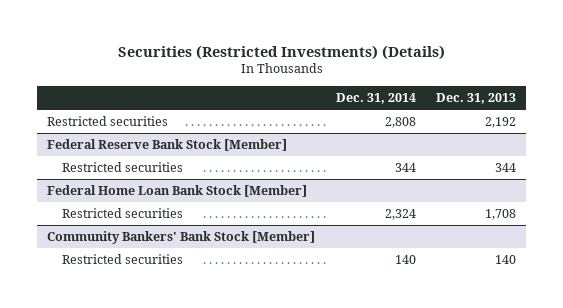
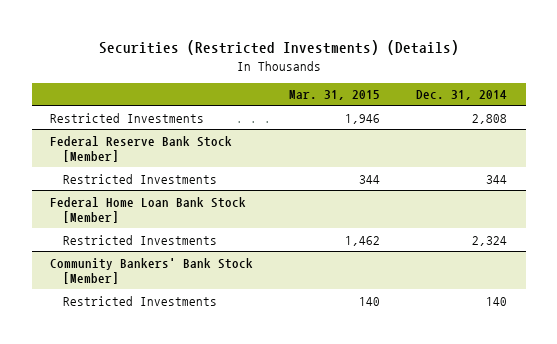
[435,93,516,105] Dec. 31, 2013 -> none
none -> [289,90,381,101] Mar. 31, 2015
[47,116,169,127] Restricted securities -> [49,112,204,123] Restricted Investments
[62,162,184,173] Restricted securities -> [63,173,218,184] Restricted Investments
[62,208,184,219] Restricted securities -> [63,234,218,245] Restricted Investments
[62,254,184,265] Restricted securities -> [63,295,218,306] Restricted Investments

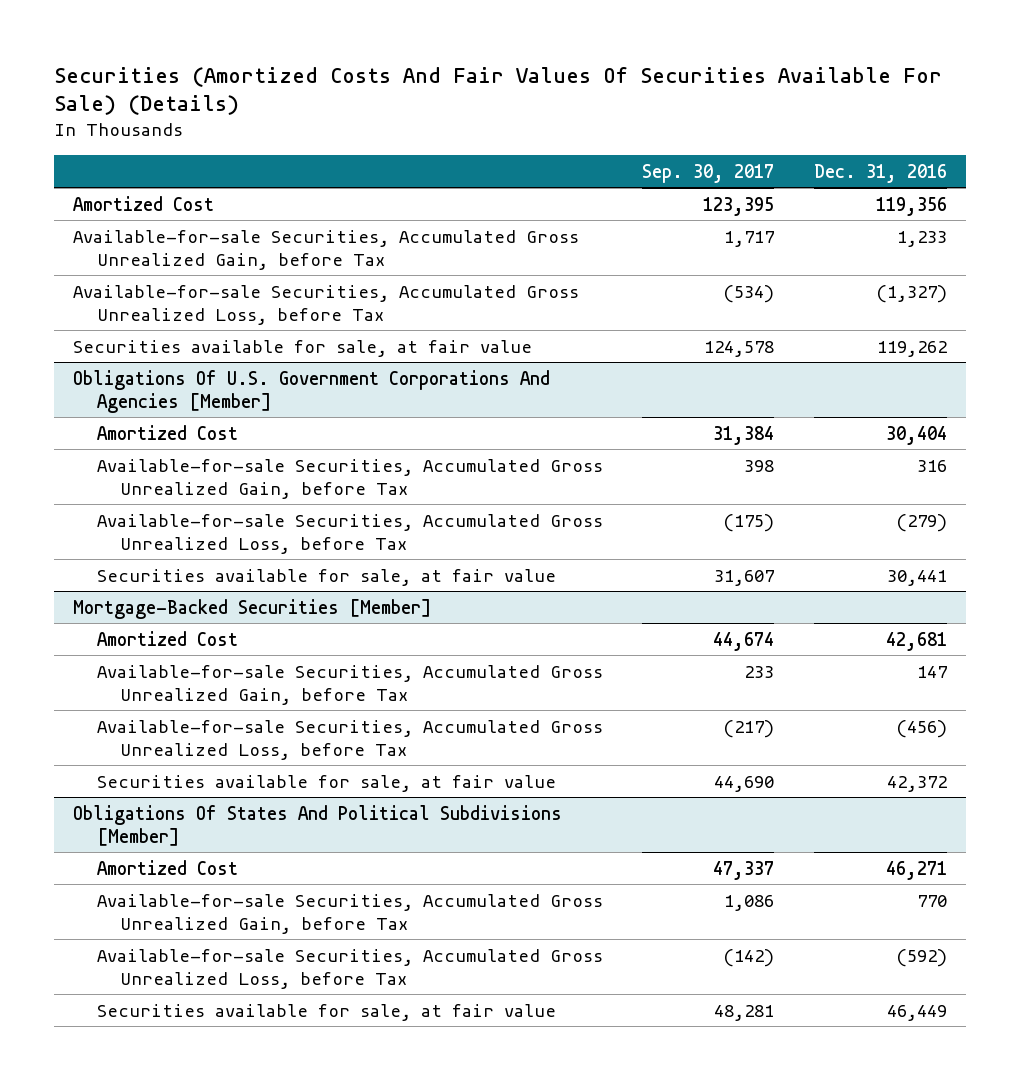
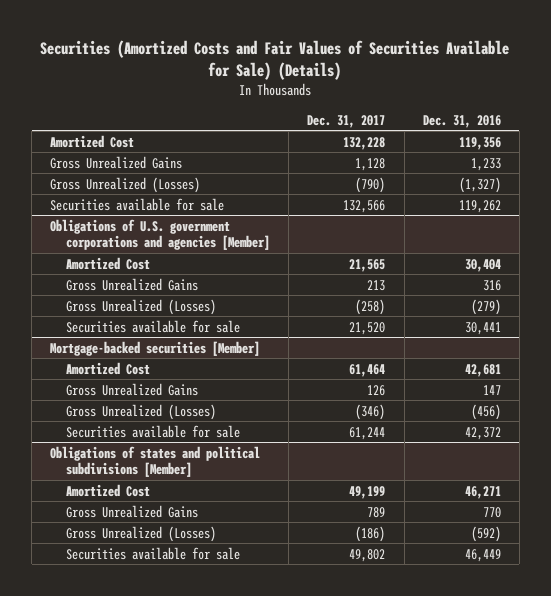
[53,66,942,116] Securities (Amortized Costs And Fair Values Of Securities Available For Sale) (Details) -> [40,39,510,80] Securities (Amortized Costs and Fair Values of Securities Available for Sale) (Details)
[642,163,775,183] Sep. 30, 2017 -> none
none -> [307,114,386,128] Dec. 31, 2017
[73,229,580,270] Available-for-sale Securities, Accumulated Gross Unrealized Gain, before Tax -> [50,155,183,169] Gross Unrealized Gains
[73,284,580,325] Available-for-sale Securities, Accumulated Gross Unrealized Loss, before Tax -> [50,176,201,193] Gross Unrealized (Losses)
[73,339,533,357] Securities available for sale, at fair value -> [50,197,225,211] Securities available for sale
[73,369,551,413] Obligations Of U.S. Government Corporations And Agencies [Member] -> [50,218,270,251] Obligations of U.S. government corporations and agencies [Member]
[96,458,603,499] Available-for-sale Securities, Accumulated Gross Unrealized Gain, before Tax -> [65,277,198,291] Gross Unrealized Gains
[96,513,603,554] Available-for-sale Securities, Accumulated Gross Unrealized Loss, before Tax -> [65,298,216,315] Gross Unrealized (Losses)
[96,568,556,586] Securities available for sale, at fair value -> [65,319,240,333] Securities available for sale
[73,598,432,619] Mortgage-Backed Securities [Member] -> [50,340,261,356] Mortgage-backed securities [Member]
[96,664,603,705] Available-for-sale Securities, Accumulated Gross Unrealized Gain, before Tax -> [65,382,198,396] Gross Unrealized Gains
[96,719,603,760] Available-for-sale Securities, Accumulated Gross Unrealized Loss, before Tax -> [65,403,216,420] Gross Unrealized (Losses)
[96,774,556,792] Securities available for sale, at fair value -> [65,424,240,438] Securities available for sale
[73,804,563,846] Obligations Of States And Political Subdivisions [Member] -> [50,445,261,478] Obligations of states and political subdivisions [Member]
[96,893,603,934] Available-for-sale Securities, Accumulated Gross Unrealized Gain, before Tax -> [65,504,198,518] Gross Unrealized Gains
[96,948,603,989] Available-for-sale Securities, Accumulated Gross Unrealized Loss, before Tax -> [65,525,216,542] Gross Unrealized (Losses)
[96,1003,556,1021] Securities available for sale, at fair value -> [65,546,240,560] Securities available for sale

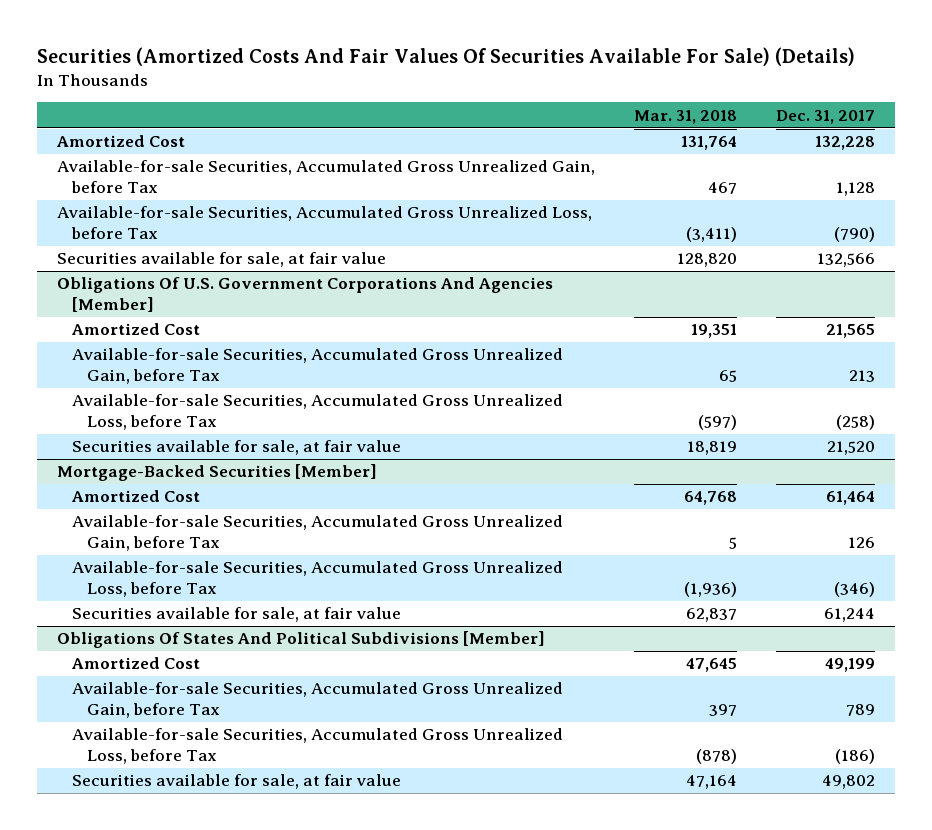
[40,39,510,80] Securities (Amortized Costs and Fair Values of Securities Available for Sale) (Details) -> [36,46,855,66] Securities (Amortized Costs And Fair Values Of Securities Available For Sale) (Details)
[422,114,501,128] Dec. 31, 2016 -> none
none -> [633,109,737,124] Mar. 31, 2018
[50,155,183,169] Gross Unrealized Gains -> [56,160,595,194] Available-for-sale Securities, Accumulated Gross Unrealized Gain, before Tax
[50,176,201,193] Gross Unrealized (Losses) -> [56,206,592,240] Available-for-sale Securities, Accumulated Gross Unrealized Loss, before Tax
[50,197,225,211] Securities available for sale -> [56,252,386,268] Securities available for sale, at fair value
[50,218,270,251] Obligations of U.S. government corporations and agencies [Member] -> [56,277,553,313] Obligations Of U.S. Government Corporations And Agencies [Member]
[65,277,198,291] Gross Unrealized Gains -> [71,348,563,385] Available-for-sale Securities, Accumulated Gross Unrealized Gain, before Tax
[65,298,216,315] Gross Unrealized (Losses) -> [71,394,563,431] Available-for-sale Securities, Accumulated Gross Unrealized Loss, before Tax
[65,319,240,333] Securities available for sale -> [71,440,401,456] Securities available for sale, at fair value
[50,340,261,356] Mortgage-backed securities [Member] -> [56,464,377,482] Mortgage-Backed Securities [Member]
[65,382,198,396] Gross Unrealized Gains -> [71,515,563,552] Available-for-sale Securities, Accumulated Gross Unrealized Gain, before Tax
[65,403,216,420] Gross Unrealized (Losses) -> [71,561,563,598] Available-for-sale Securities, Accumulated Gross Unrealized Loss, before Tax
[65,424,240,438] Securities available for sale -> [71,607,401,623] Securities available for sale, at fair value
[50,445,261,478] Obligations of states and political subdivisions [Member] -> [56,631,545,649] Obligations Of States And Political Subdivisions [Member]
[65,504,198,518] Gross Unrealized Gains -> [71,682,563,719] Available-for-sale Securities, Accumulated Gross Unrealized Gain, before Tax
[65,525,216,542] Gross Unrealized (Losses) -> [71,728,563,765] Available-for-sale Securities, Accumulated Gross Unrealized Loss, before Tax
[65,546,240,560] Securities available for sale -> [71,774,401,790] Securities available for sale, at fair value

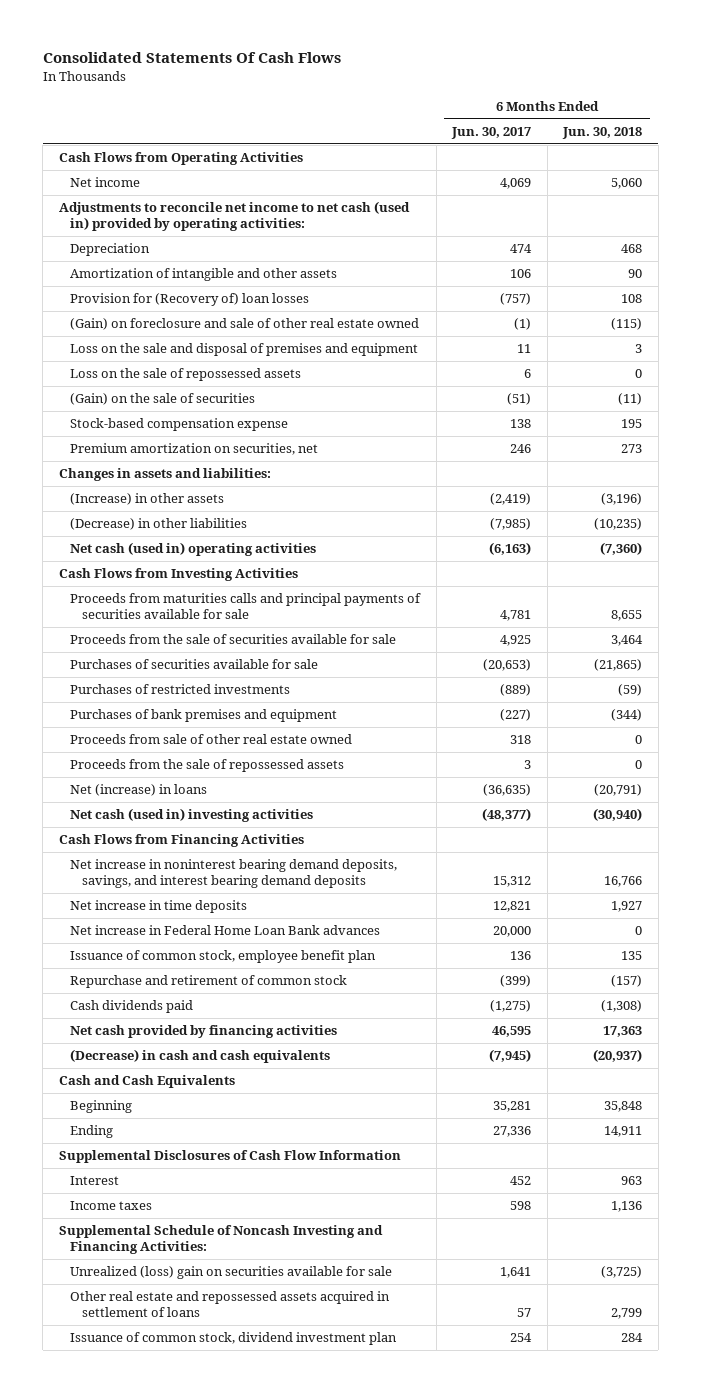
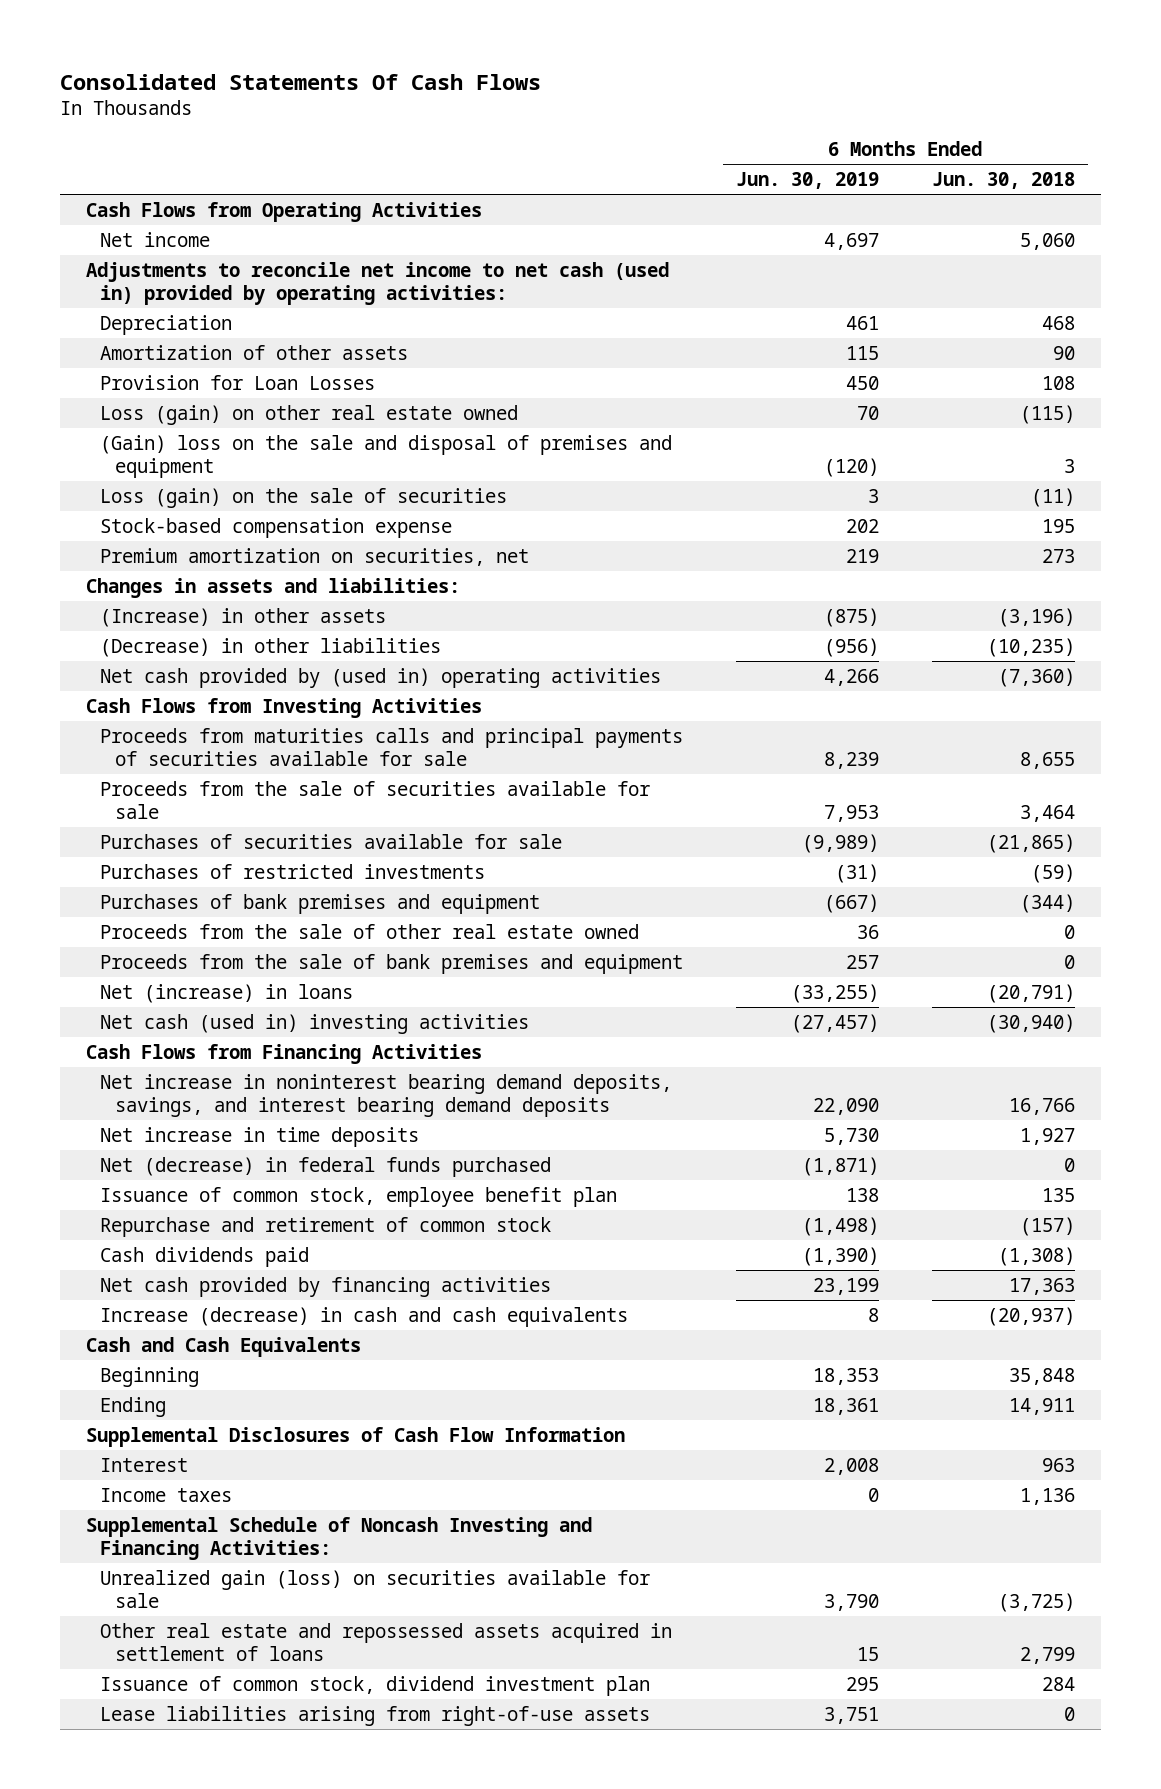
[451,126,532,139] Jun. 30, 2017 -> none
none -> [736,172,880,190] Jun. 30, 2019
[70,368,302,382] Loss on the sale of repossessed assets -> none
[70,268,338,282] Amortization of intangible and other assets -> [100,344,409,360] Amortization of other assets
[70,293,310,307] Provision for (Recovery of) loan losses -> [100,374,376,390] Provision for Loan Losses
[70,318,420,331] (Gain) on foreclosure and sale of other real estate owned -> [100,404,519,425] Loss (gain) on other real estate owned
[70,343,419,357] Loss on the sale and disposal of premises and equipment -> [100,434,673,478] (Gain) loss on the sale and disposal of premises and equipment
[70,393,256,406] (Gain) on the sale of securities -> [100,487,508,508] Loss (gain) on the sale of securities
[70,542,317,557] Net cash (used in) operating activities -> [100,667,662,688] Net cash provided by (used in) operating activities
[70,759,345,773] Proceeds from the sale of repossessed assets -> none
[70,734,353,745] Proceeds from sale of other real estate owned -> [100,923,640,939] Proceeds from the sale of other real estate owned
none -> [100,953,684,974] Proceeds from the sale of bank premises and equipment
[70,925,381,936] Net increase in Federal Home Loan Bank advances -> none
none -> [100,1156,552,1177] Net (decrease) in federal funds purchased
[70,1049,331,1064] (Decrease) in cash and cash equivalents -> [100,1306,629,1327] Increase (decrease) in cash and cash equivalents
[70,1266,393,1280] Unrealized (loss) gain on securities available for sale -> [100,1569,651,1608] Unrealized gain (loss) on securities available for sale
none -> [100,1705,651,1726] Lease liabilities arising from right-of-use assets

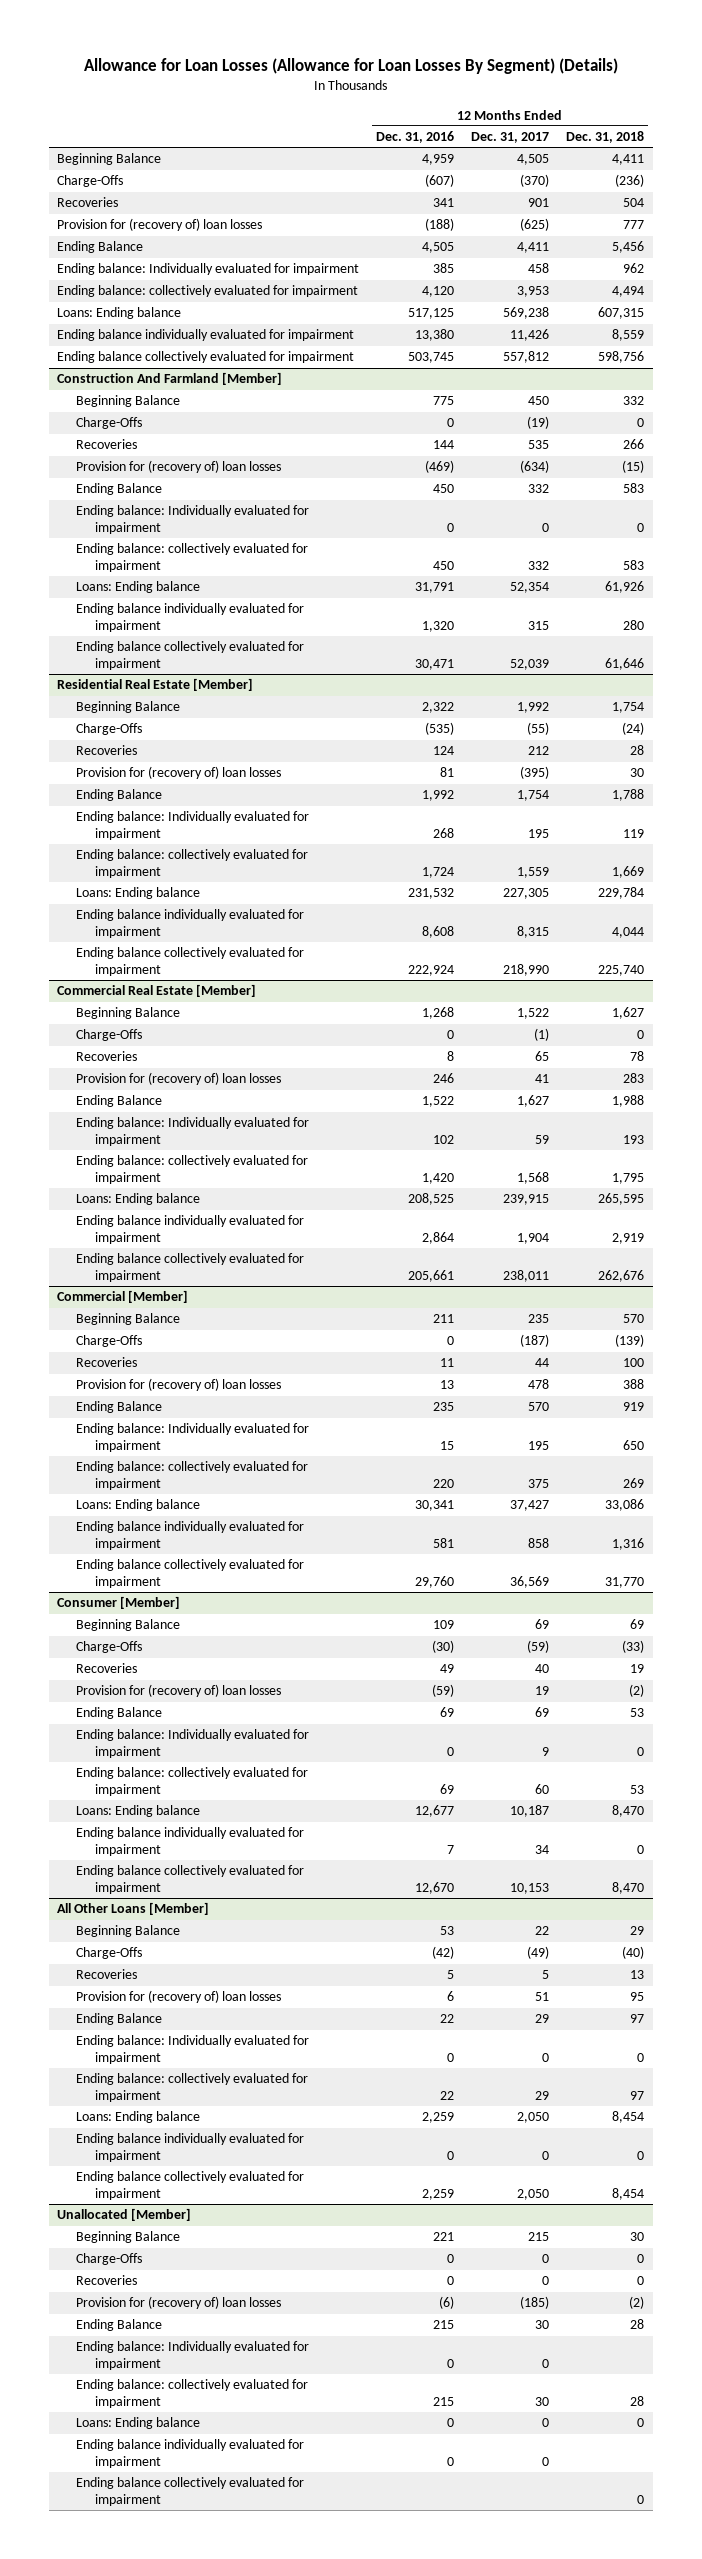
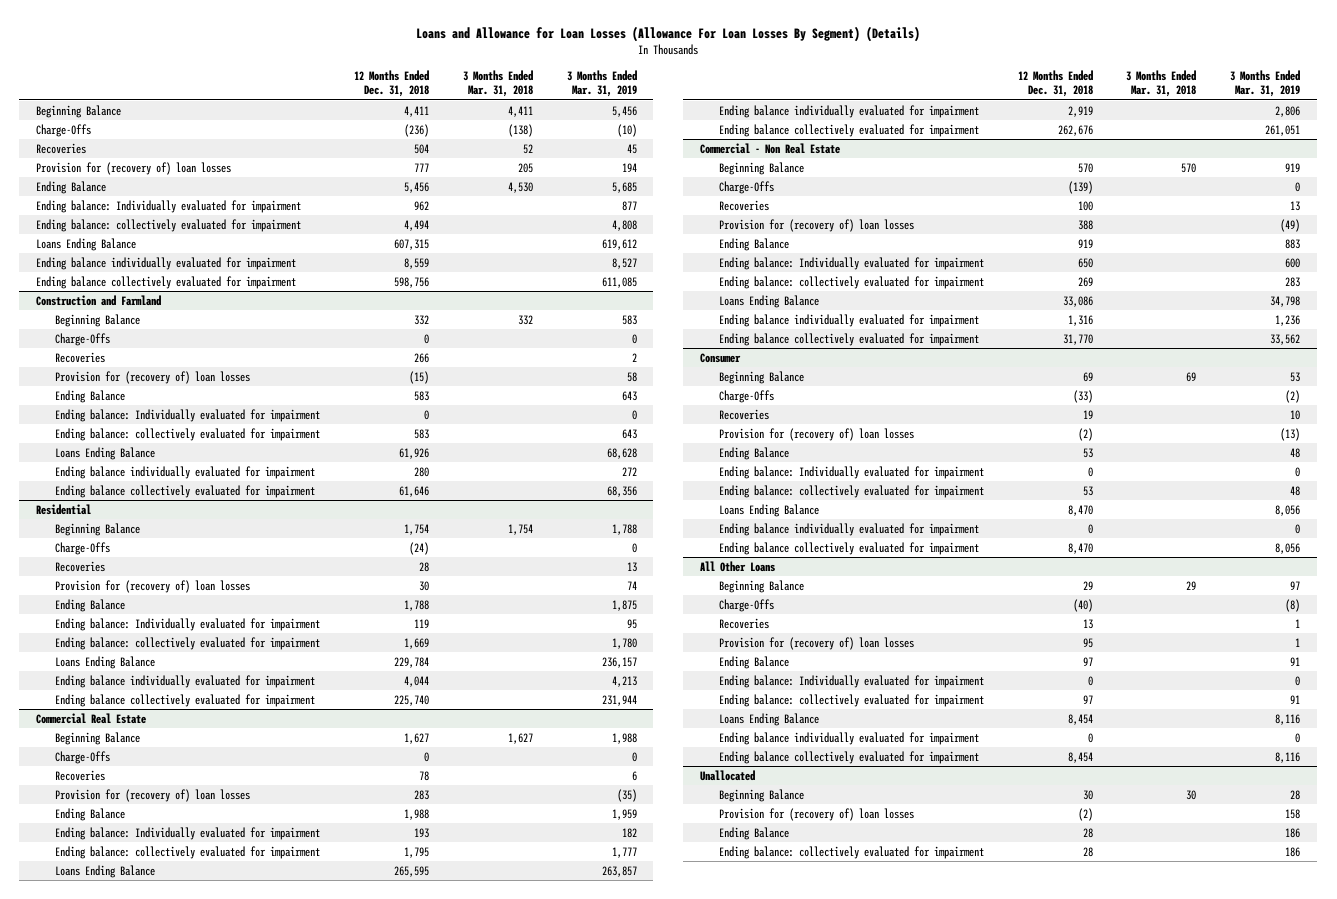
[83,58,618,75] Allowance for Loan Losses (Allowance for Loan Losses By Segment) (Details) -> [416,25,921,42] Loans and Allowance for Loan Losses (Allowance For Loan Losses By Segment) (Details)
[376,131,455,144] Dec. 31, 2016 -> none
[471,132,550,144] Dec. 31, 2017 -> none
none -> [462,69,533,98] 3 Months Ended Mar. 31, 2018
none -> [566,69,637,98] 3 Months Ended Mar. 31, 2019
[57,307,182,320] Loans: Ending balance -> [36,237,137,251] Loans Ending Balance
[57,372,283,386] Construction And Farmland [Member] -> [36,294,162,306] Construction and Farmland
[76,581,201,594] Loans: Ending balance -> [55,446,156,460] Loans Ending Balance
[57,678,254,692] Residential Real Estate [Member] -> [36,503,92,515] Residential
[76,887,201,900] Loans: Ending balance -> [55,655,156,669] Loans Ending Balance
[57,984,257,998] Commercial Real Estate [Member] -> [36,712,147,724] Commercial Real Estate
[76,1193,201,1206] Loans: Ending balance -> [55,864,156,878] Loans Ending Balance
[57,1290,189,1304] Commercial [Member] -> [700,142,841,154] Commercial - Non Real Estate
[76,1499,201,1512] Loans: Ending balance -> [718,294,819,308] Loans Ending Balance
[57,1596,181,1610] Consumer [Member] -> [700,352,742,363] Consumer
[76,1805,201,1818] Loans: Ending balance -> [718,503,819,517] Loans Ending Balance
[57,1902,210,1916] All Other Loans [Member] -> [700,560,776,572] All Other Loans
[76,2111,201,2124] Loans: Ending balance -> [718,712,819,726] Loans Ending Balance
[57,2208,192,2222] Unallocated [Member] -> [700,769,756,781] Unallocated
[76,2253,143,2266] Charge-Offs -> none
[76,2275,138,2286] Recoveries -> none
[76,2341,310,2370] Ending balance: Individually evaluated for impairment -> none
[76,2417,201,2430] Loans: Ending balance -> none
[76,2439,305,2468] Ending balance individually evaluated for impairment -> none
[76,2477,305,2506] Ending balance collectively evaluated for impairment -> none

